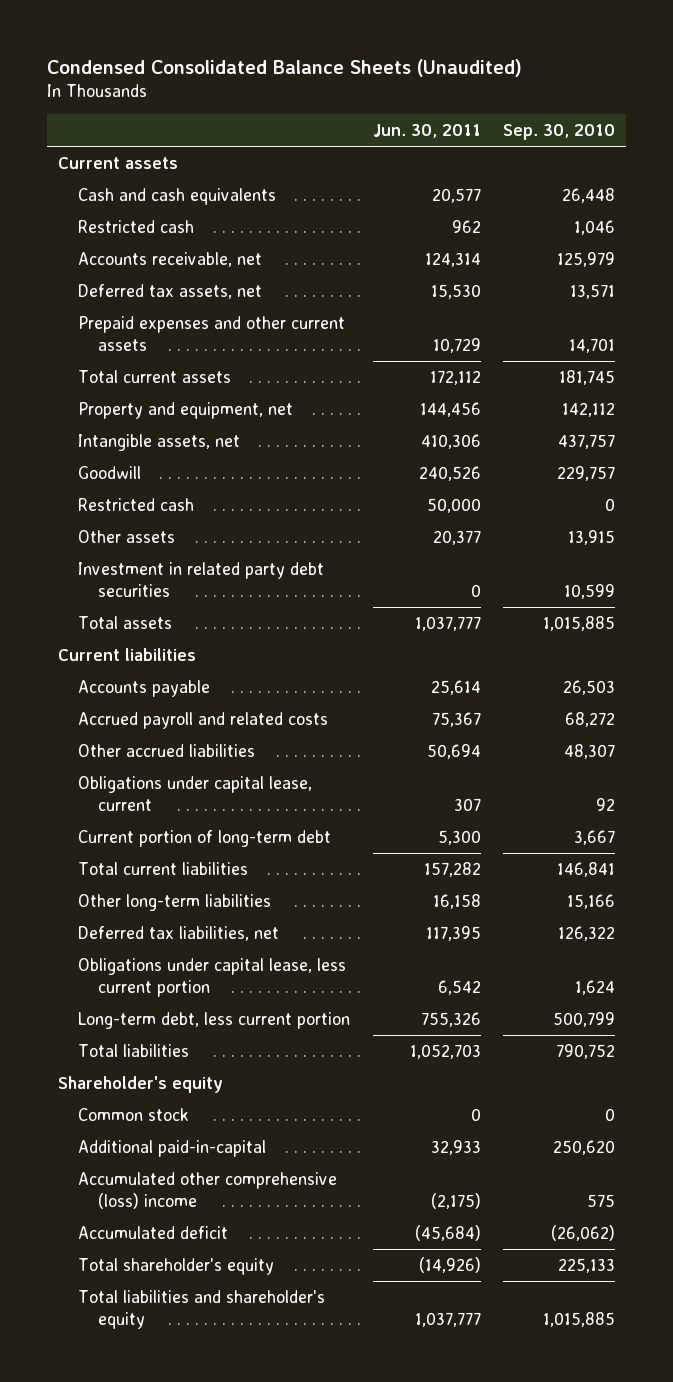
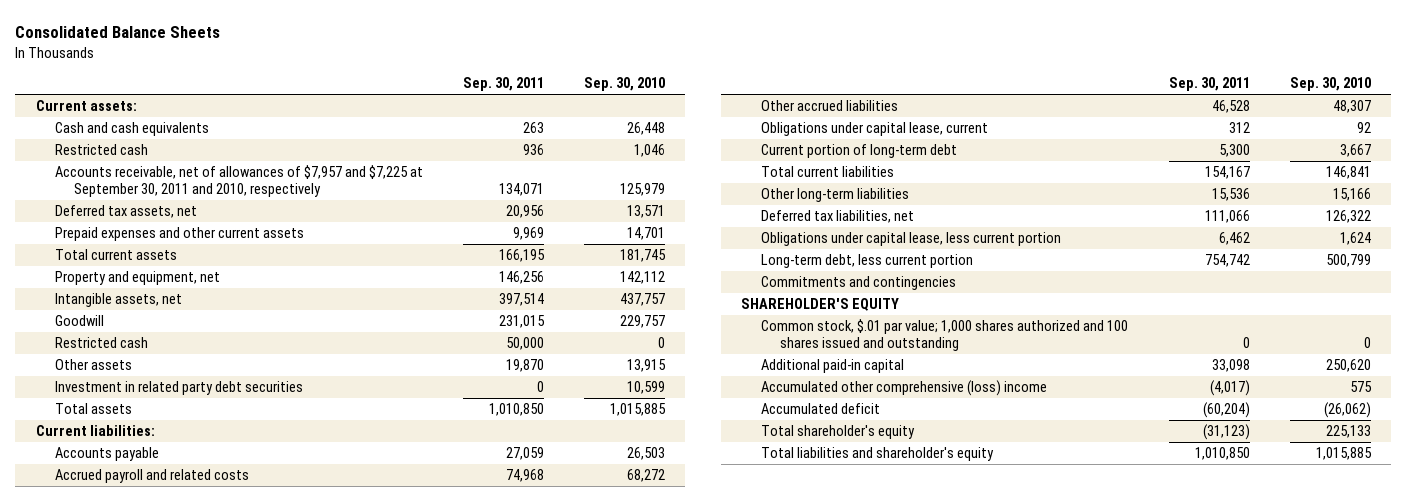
[46,58,522,77] Condensed Consolidated Balance Sheets (Unaudited) -> [15,26,221,39] Consolidated Balance Sheets
[372,124,481,139] Jun. 30, 2011 -> none
none -> [462,77,544,92] Sep. 30, 2011
[58,156,179,169] Current assets -> [35,100,137,112] Current assets:
[78,251,263,267] Accounts receivable, net -> [54,165,423,198] Accounts receivable, net of allowances of $7,957 and $7,225 at September 30, 2011 and 2010, respectively
[58,647,197,661] Current liabilities -> [35,425,155,437] Current liabilities:
[78,1043,190,1057] Total liabilities -> none
none -> [760,276,956,291] Commitments and contingencies
[58,1075,224,1093] Shareholder's equity -> [741,298,900,312] SHAREHOLDER'S EQUITY
[78,1107,190,1121] Common stock -> [760,319,1128,352] Common stock, $.01 par value; 1,000 shares authorized and 100 shares issued and outstanding
[78,1139,267,1157] Additional paid-in-capital -> [760,359,904,374] Additional paid-in capital

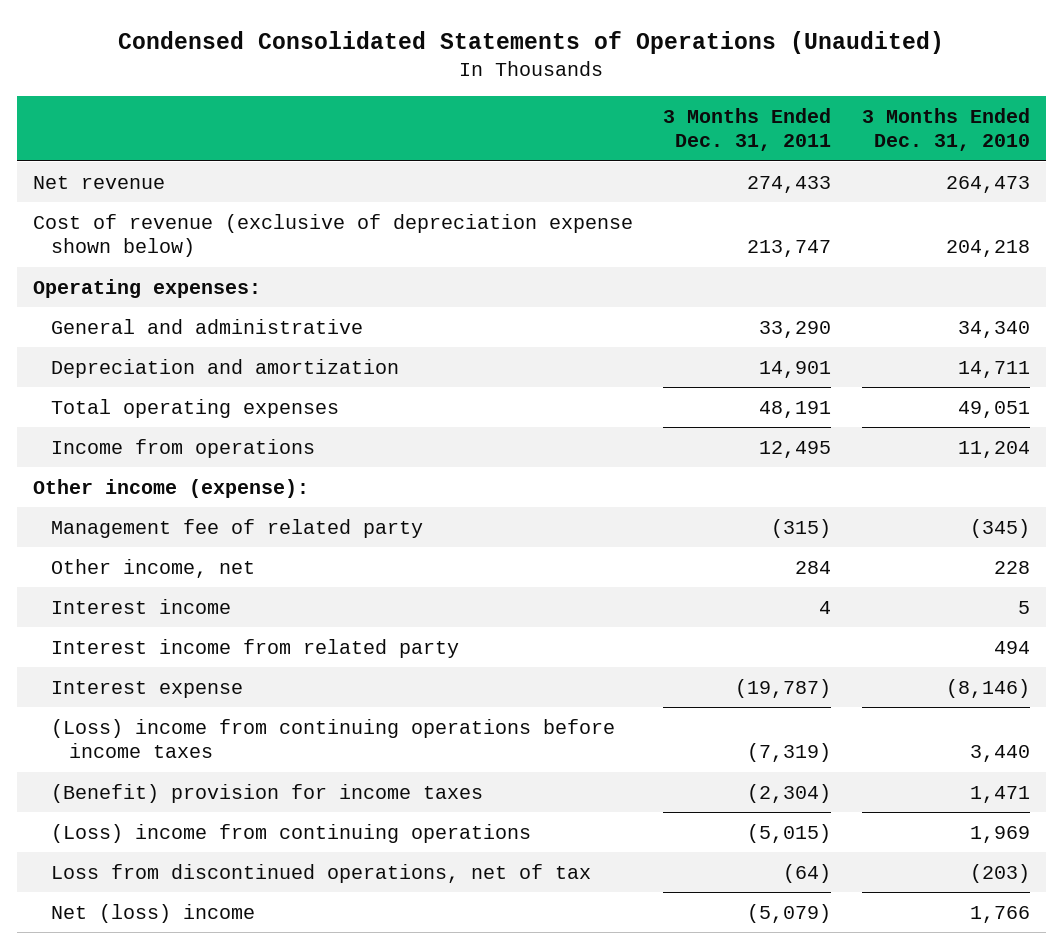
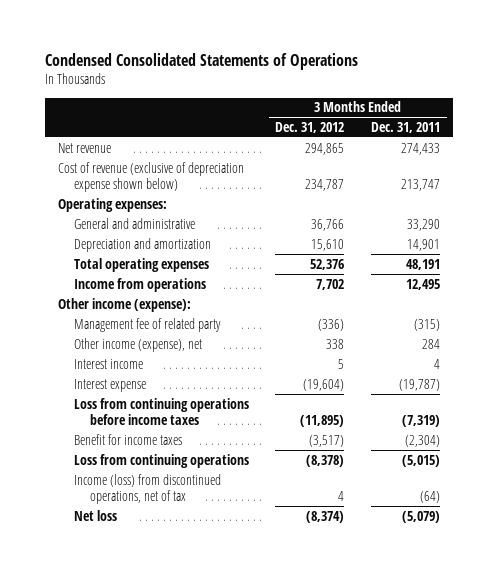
[118,30,945,54] Condensed Consolidated Statements of Operations (Unaudited) -> [44,52,358,70] Condensed Consolidated Statements of Operations
[862,107,1031,152] 3 Months Ended Dec. 31, 2010 -> none
none -> [275,121,345,133] Dec. 31, 2012
[50,558,255,578] Other income, net -> [73,337,202,352] Other income (expense), net
[50,638,459,658] Interest income from related party -> none
[50,718,615,759] (Loss) income from continuing operations before income taxes -> [73,397,249,425] Loss from continuing operations before income taxes
[50,783,483,803] (Benefit) provision for income taxes -> [73,433,182,445] Benefit for income taxes
[50,823,531,843] (Loss) income from continuing operations -> [73,453,249,468] Loss from continuing operations
[50,863,591,883] Loss from discontinued operations, net of tax -> [73,473,221,504] Income (loss) from discontinued operations, net of tax
[50,903,255,923] Net (loss) income -> [73,509,117,521] Net loss

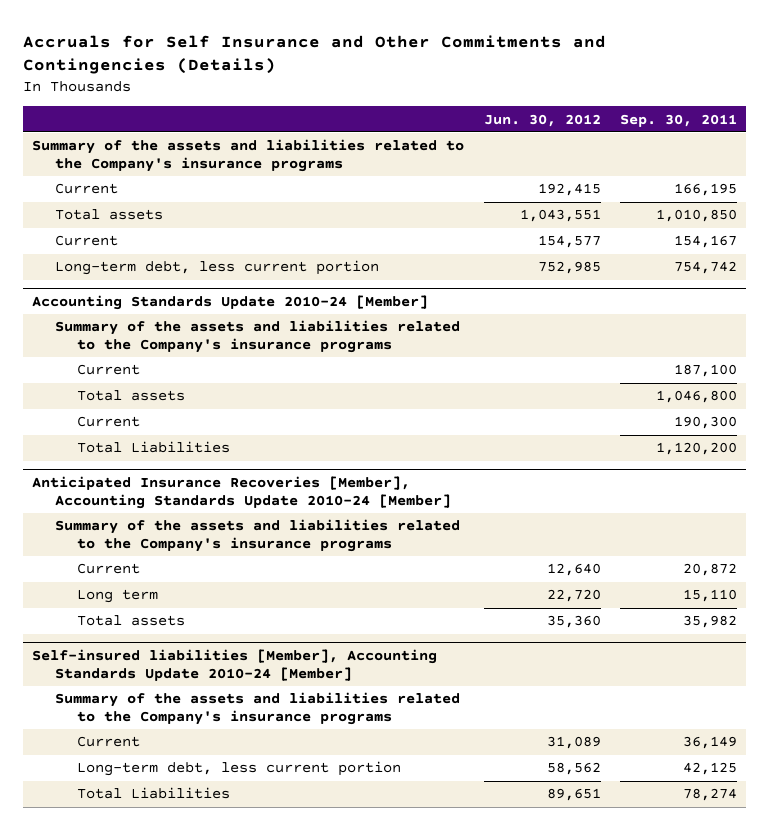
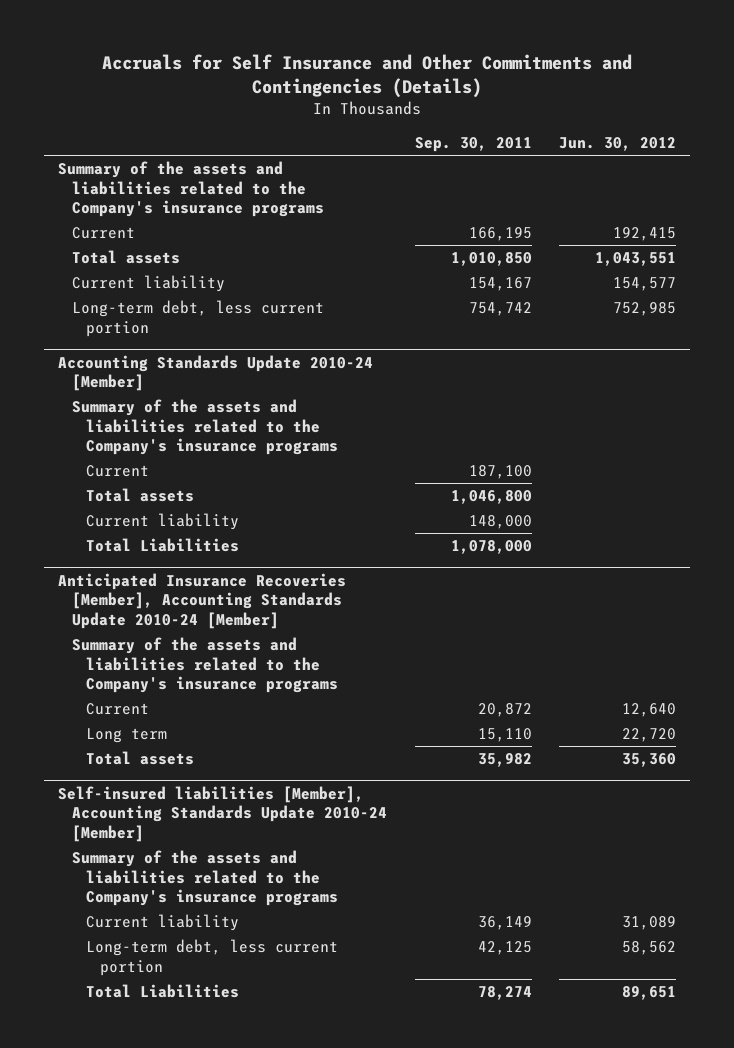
[54,235,118,247] Current -> [72,275,226,293] Current liability
[76,416,140,428] Current -> [86,513,240,531] Current liability
[673,416,737,430] 190,300 -> [468,515,532,530] 148,000
[655,442,737,456] 1,120,200 -> [450,540,532,555] 1,078,000
[76,736,140,748] Current -> [86,914,240,932] Current liability

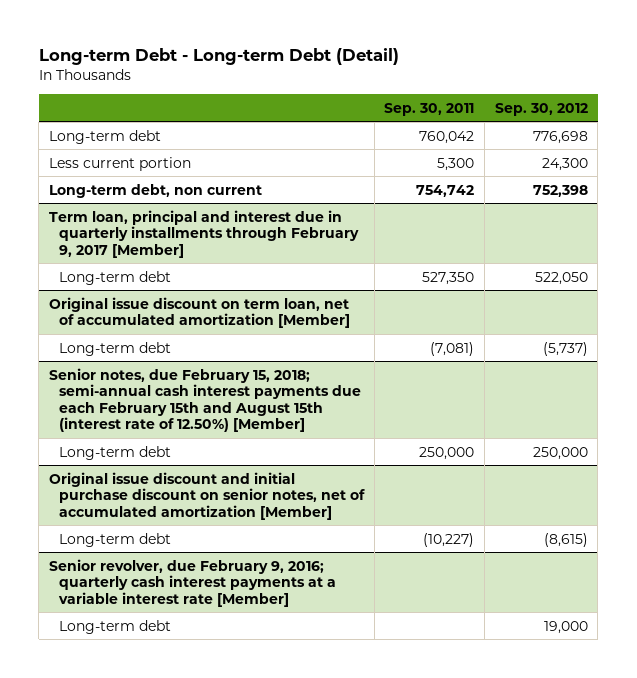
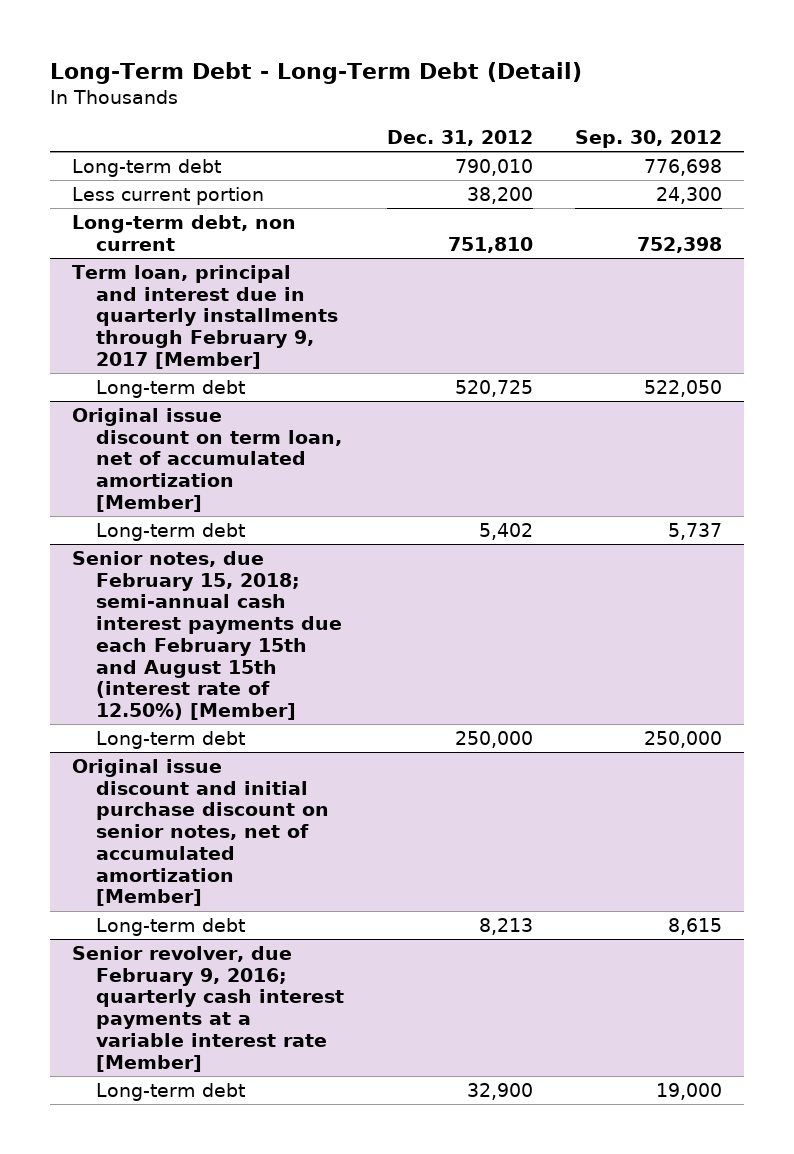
[38,47,399,65] Long-term Debt - Long-term Debt (Detail) -> [50,62,583,85] Long-Term Debt - Long-Term Debt (Detail)
[384,102,475,116] Sep. 30, 2011 -> none
none -> [386,130,533,147] Dec. 31, 2012
[542,341,588,356] (5,737) -> [668,522,723,540] 5,737
[543,532,588,547] (8,615) -> [668,917,723,935] 8,615

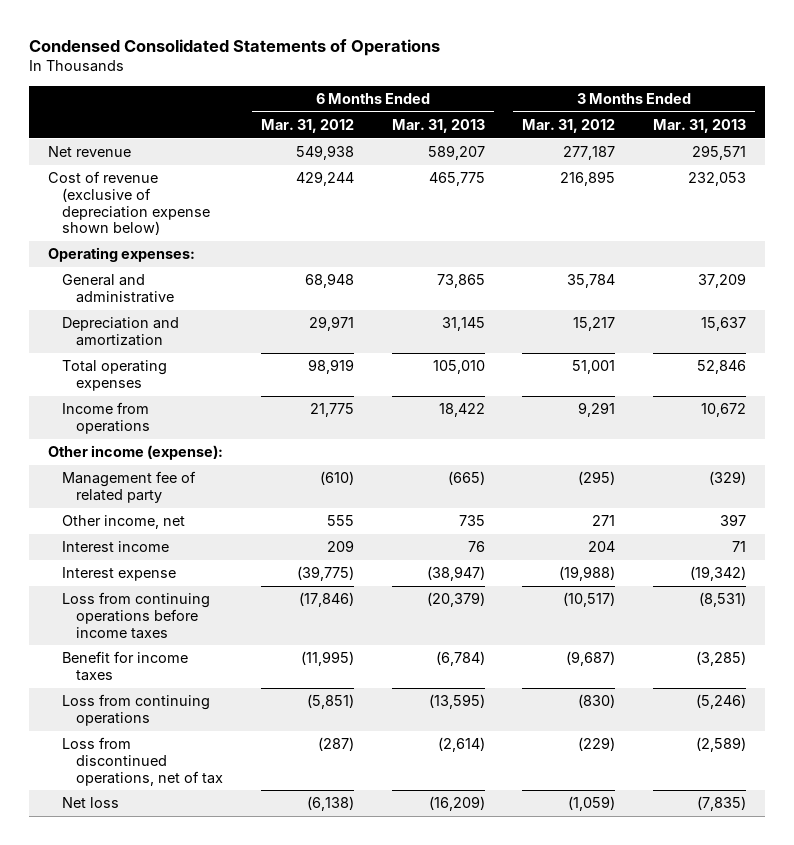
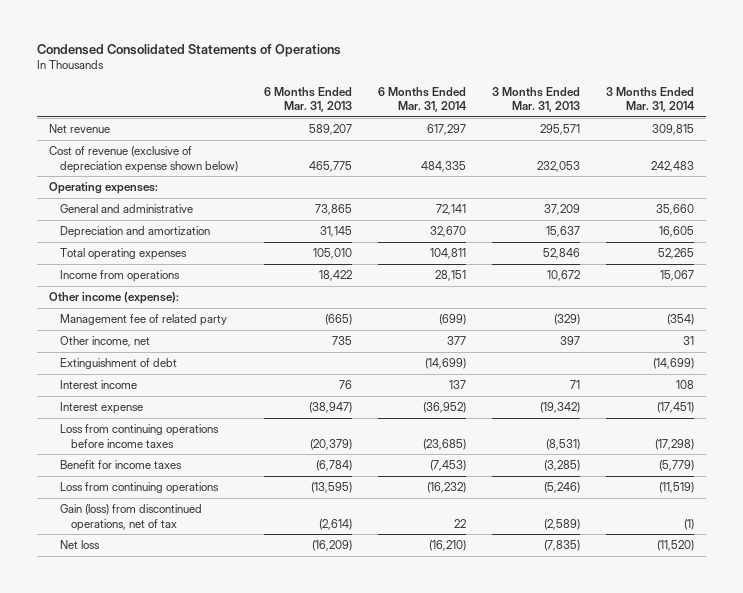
[261,119,355,134] Mar. 31, 2012 -> none
[522,119,616,134] Mar. 31, 2012 -> none
none -> [377,86,467,113] 6 Months Ended Mar. 31, 2014
none -> [605,86,695,113] 3 Months Ended Mar. 31, 2014
none -> [60,358,178,370] Extinguishment of debt
[62,737,224,786] Loss from discontinued operations, net of tax -> [60,504,203,531] Gain (loss) from discontinued operations, net of tax

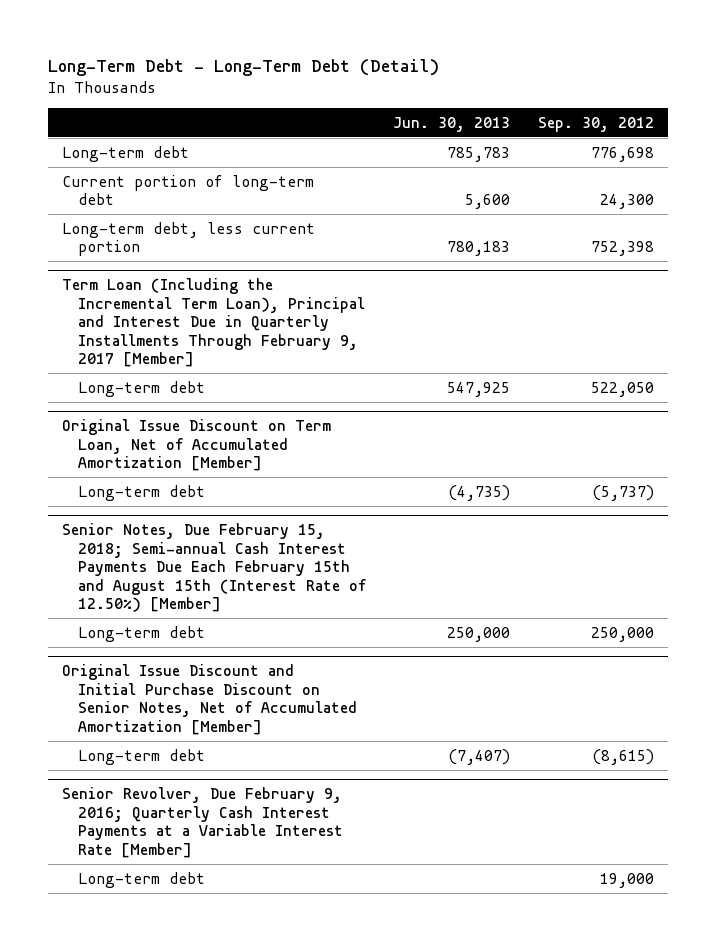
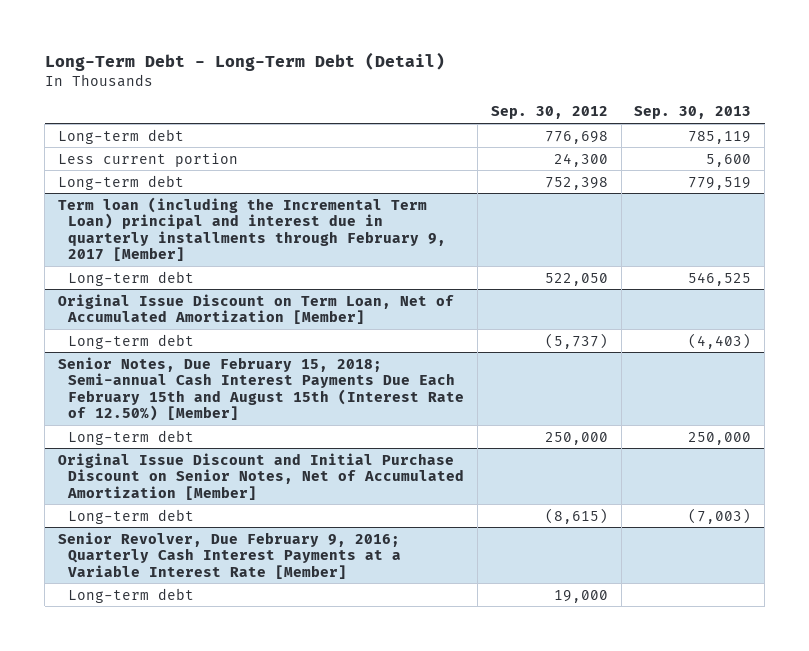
[393,116,511,132] Jun. 30, 2013 -> none
none -> [634,106,752,120] Sep. 30, 2013
[61,174,314,206] Current portion of long-term debt -> [57,152,238,167] Less current portion
[61,221,315,257] Long-term debt, less current portion -> [57,174,184,190] Long-term debt
[61,278,365,368] Term Loan (Including the Incremental Term Loan), Principal and Interest Due in Quarterly Installments Through February 9, 2017 [Member] -> [57,196,447,262] Term loan (including the Incremental Term Loan) principal and interest due in quarterly installments through February 9, 2017 [Member]

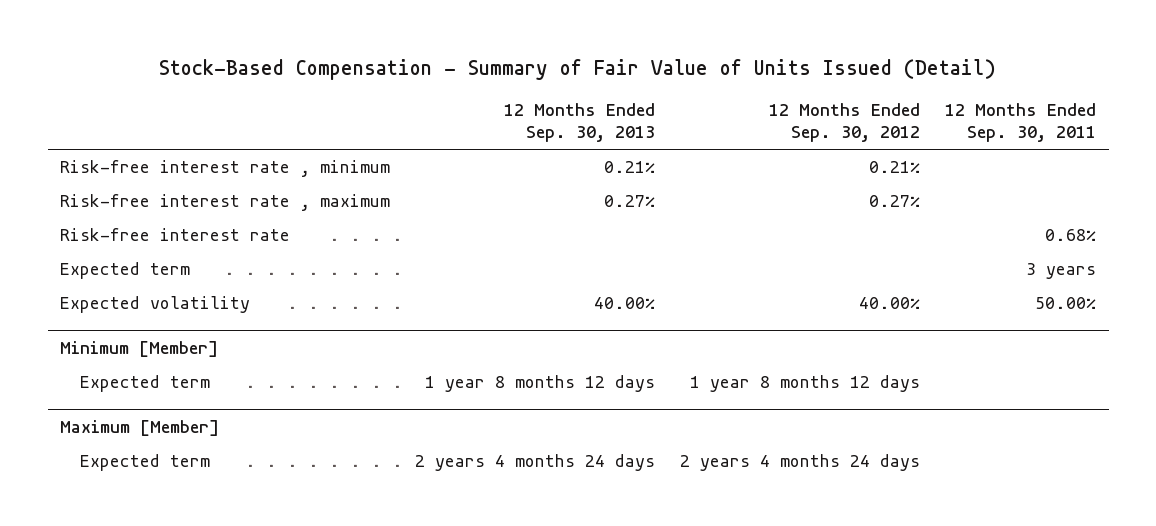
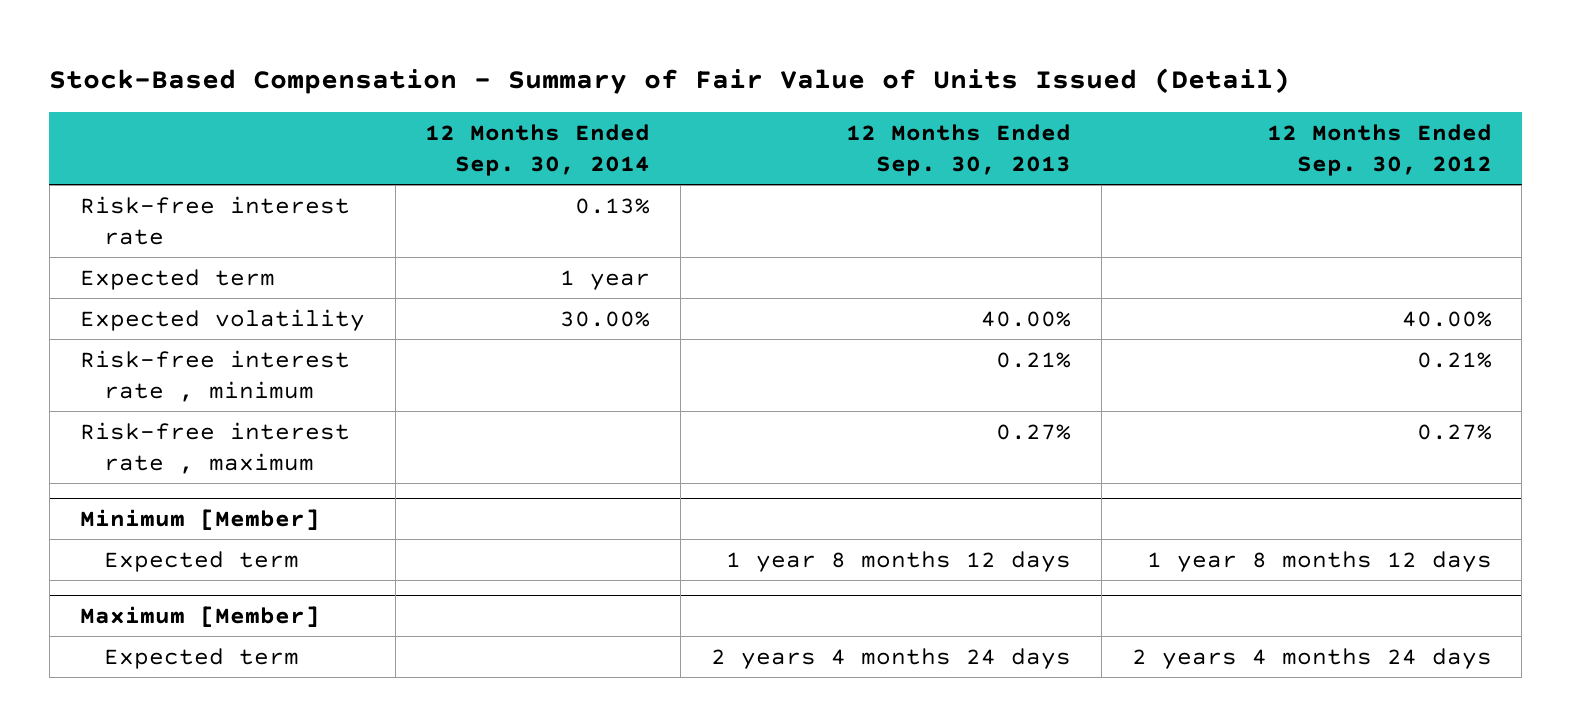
[945,103,1097,143] 12 Months Ended Sep. 30, 2011 -> none
none -> [425,123,651,177] 12 Months Ended Sep. 30, 2014
[60,160,391,178] Risk-free interest rate , minimum -> [79,349,350,402] Risk-free interest rate , minimum
[60,194,391,212] Risk-free interest rate , maximum -> [79,421,350,474] Risk-free interest rate , maximum

